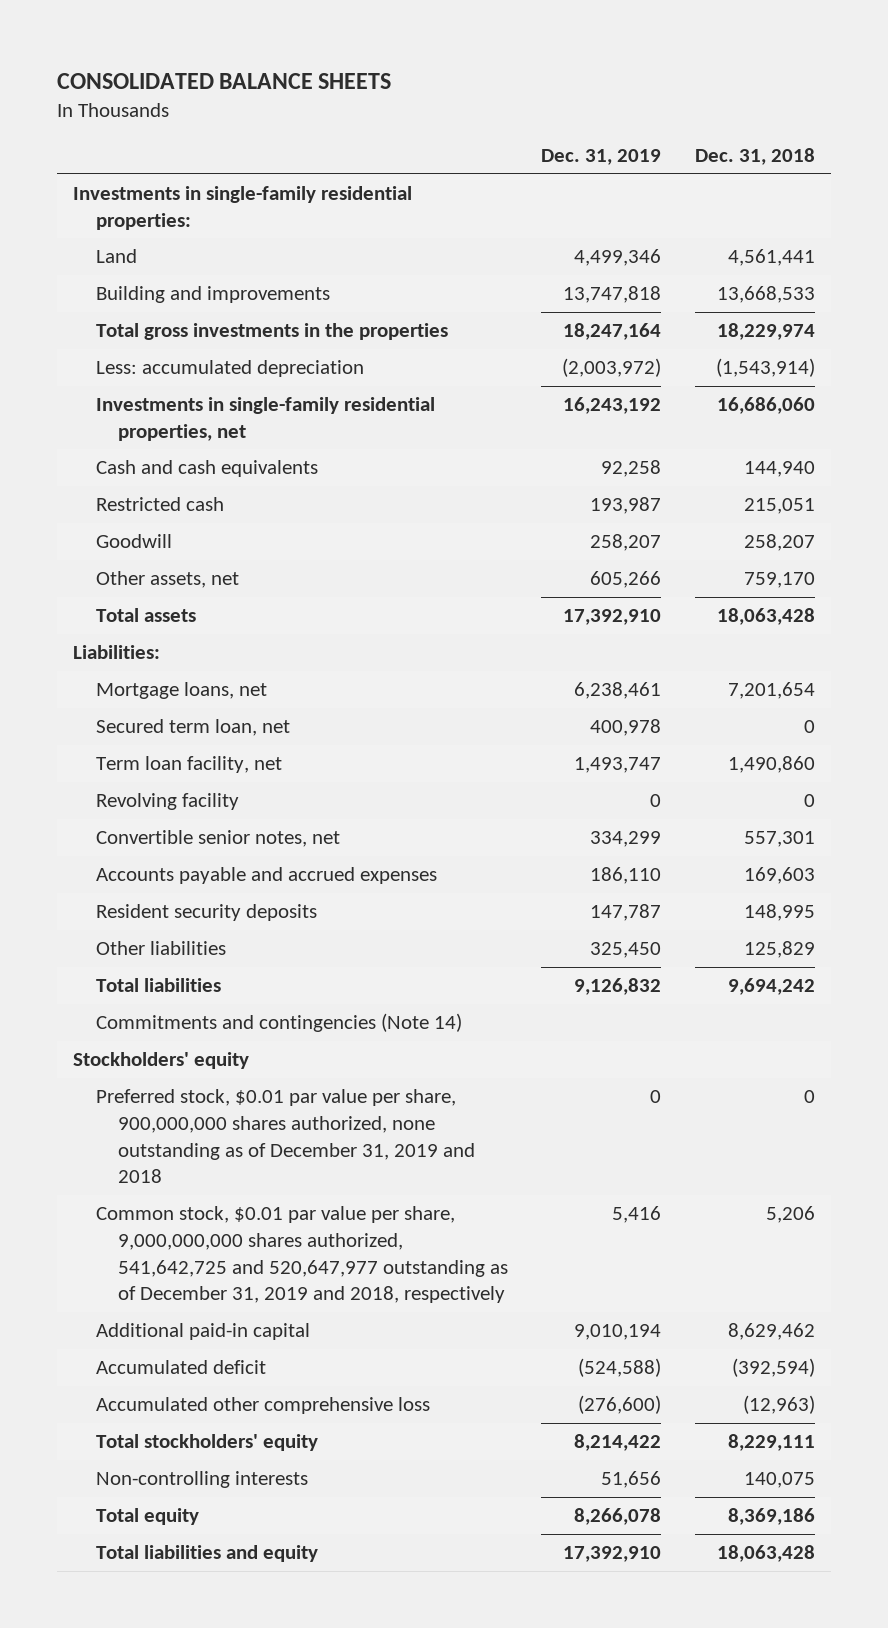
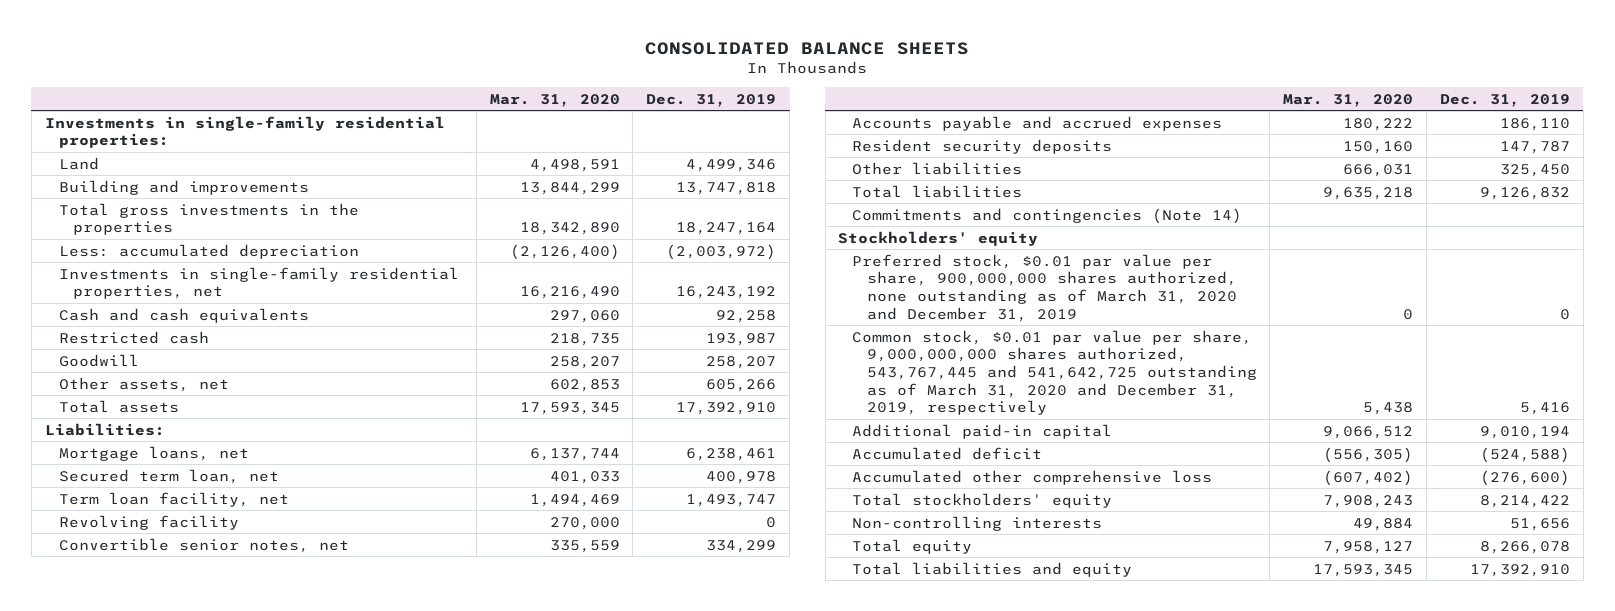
[694,148,815,166] Dec. 31, 2018 -> none
none -> [489,93,620,107] Mar. 31, 2020
[95,1089,476,1184] Preferred stock, $0.01 par value per share, 900,000,000 shares authorized, none outstanding as of December 31, 2019 and 2018 -> [852,253,1237,322] Preferred stock, $0.01 par value per share, 900,000,000 shares authorized, none outstanding as of March 31, 2020 and December 31, 2019
[95,1206,509,1304] Common stock, $0.01 par value per share, 9,000,000,000 shares authorized, 541,642,725 and 520,647,977 outstanding as of December 31, 2019 and 2018, respectively -> [852,329,1257,416] Common stock, $0.01 par value per share, 9,000,000,000 shares authorized, 543,767,445 and 541,642,725 outstanding as of March 31, 2020 and December 31, 2019, respectively

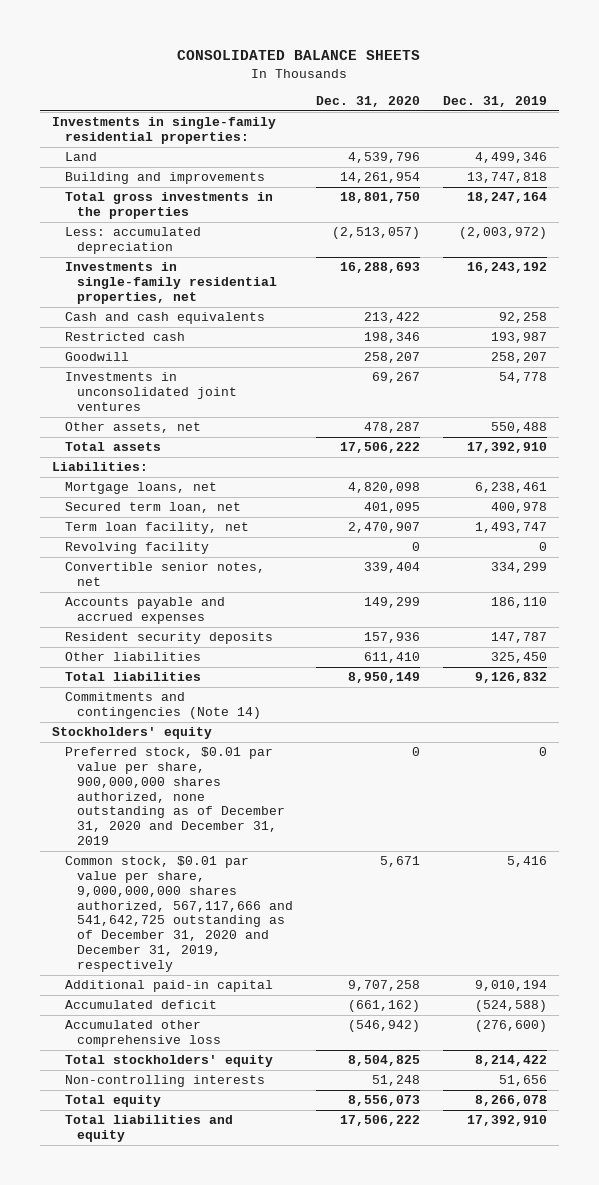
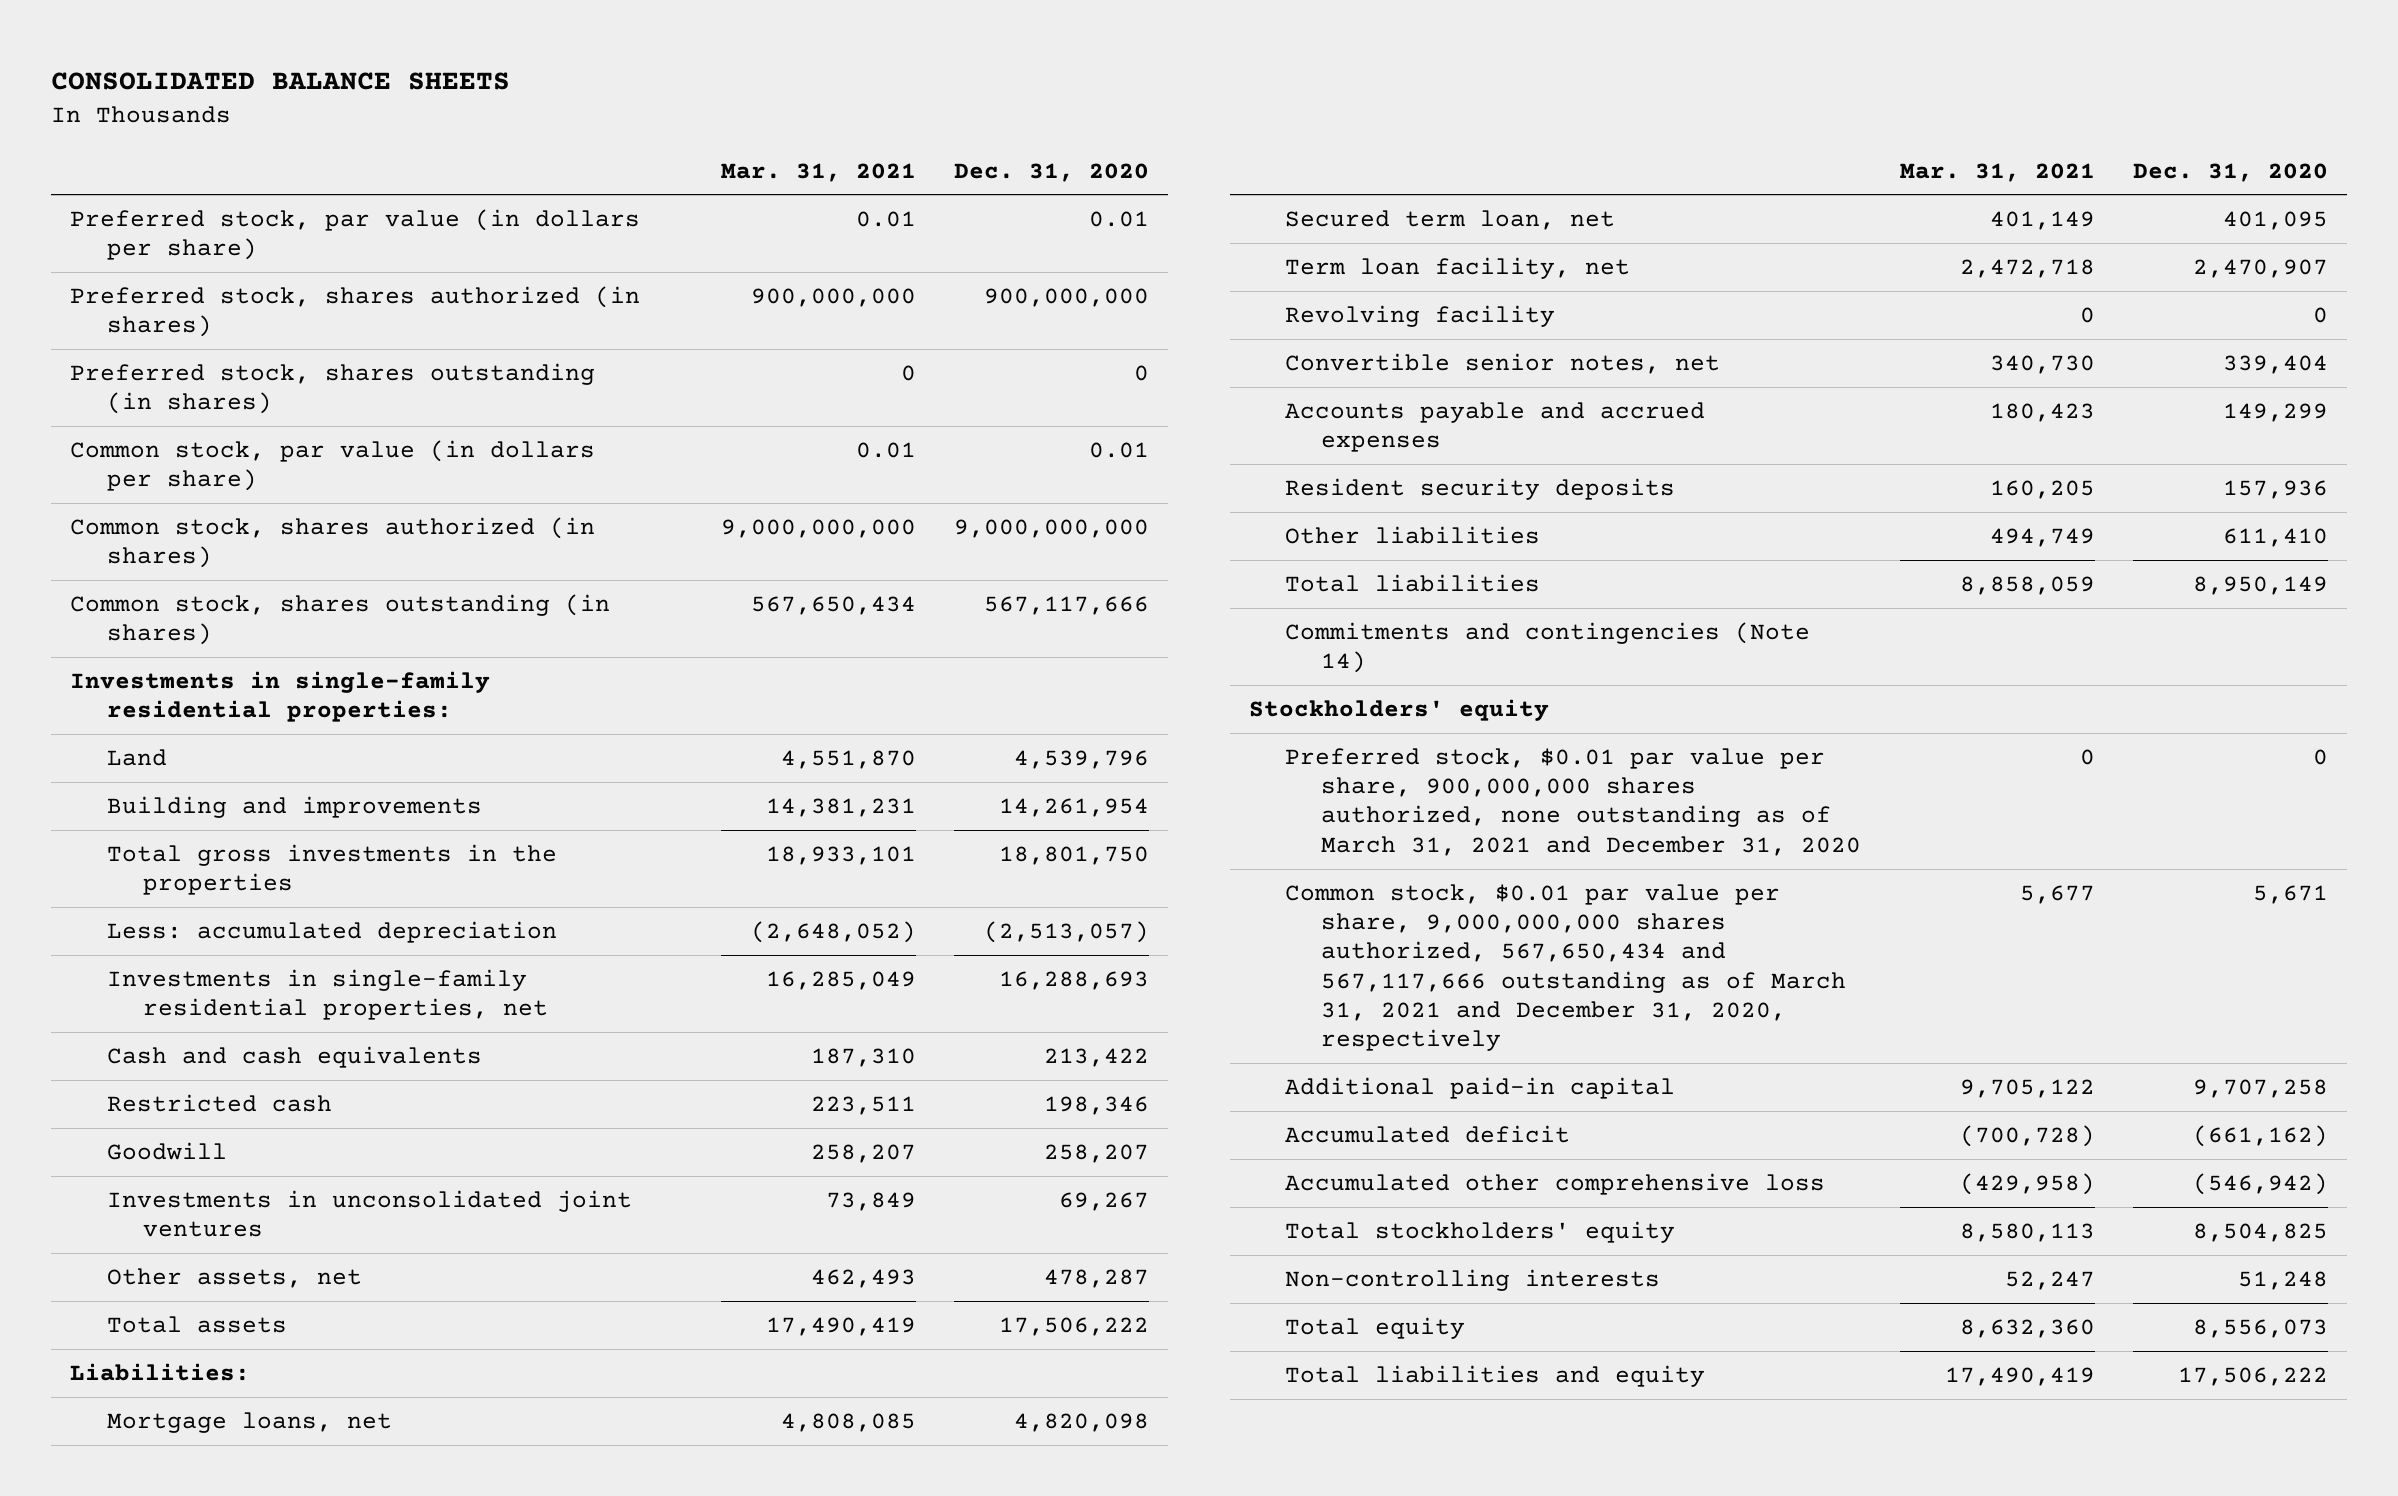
[443,95,548,107] Dec. 31, 2019 -> none
none -> [721,162,917,182] Mar. 31, 2021
none -> [70,208,641,261] Preferred stock, par value (in dollars per share)
none -> [70,285,641,338] Preferred stock, shares authorized (in shares)
none -> [70,362,596,415] Preferred stock, shares outstanding (in shares)
none -> [70,439,596,492] Common stock, par value (in dollars per share)
none -> [70,516,596,569] Common stock, shares authorized (in shares)
none -> [70,593,611,646] Common stock, shares outstanding (in shares)
[64,747,286,846] Preferred stock, $0.01 par value per share, 900,000,000 shares authorized, none outstanding as of December 31, 2020 and December 31, 2019 -> [1285,747,1862,856] Preferred stock, $0.01 par value per share, 900,000,000 shares authorized, none outstanding as of March 31, 2021 and December 31, 2020
[64,856,294,972] Common stock, $0.01 par value per share, 9,000,000,000 shares authorized, 567,117,666 and 541,642,725 outstanding as of December 31, 2020 and December 31, 2019, respectively -> [1285,883,1847,1052] Common stock, $0.01 par value per share, 9,000,000,000 shares authorized, 567,650,434 and 567,117,666 outstanding as of March 31, 2021 and December 31, 2020, respectively

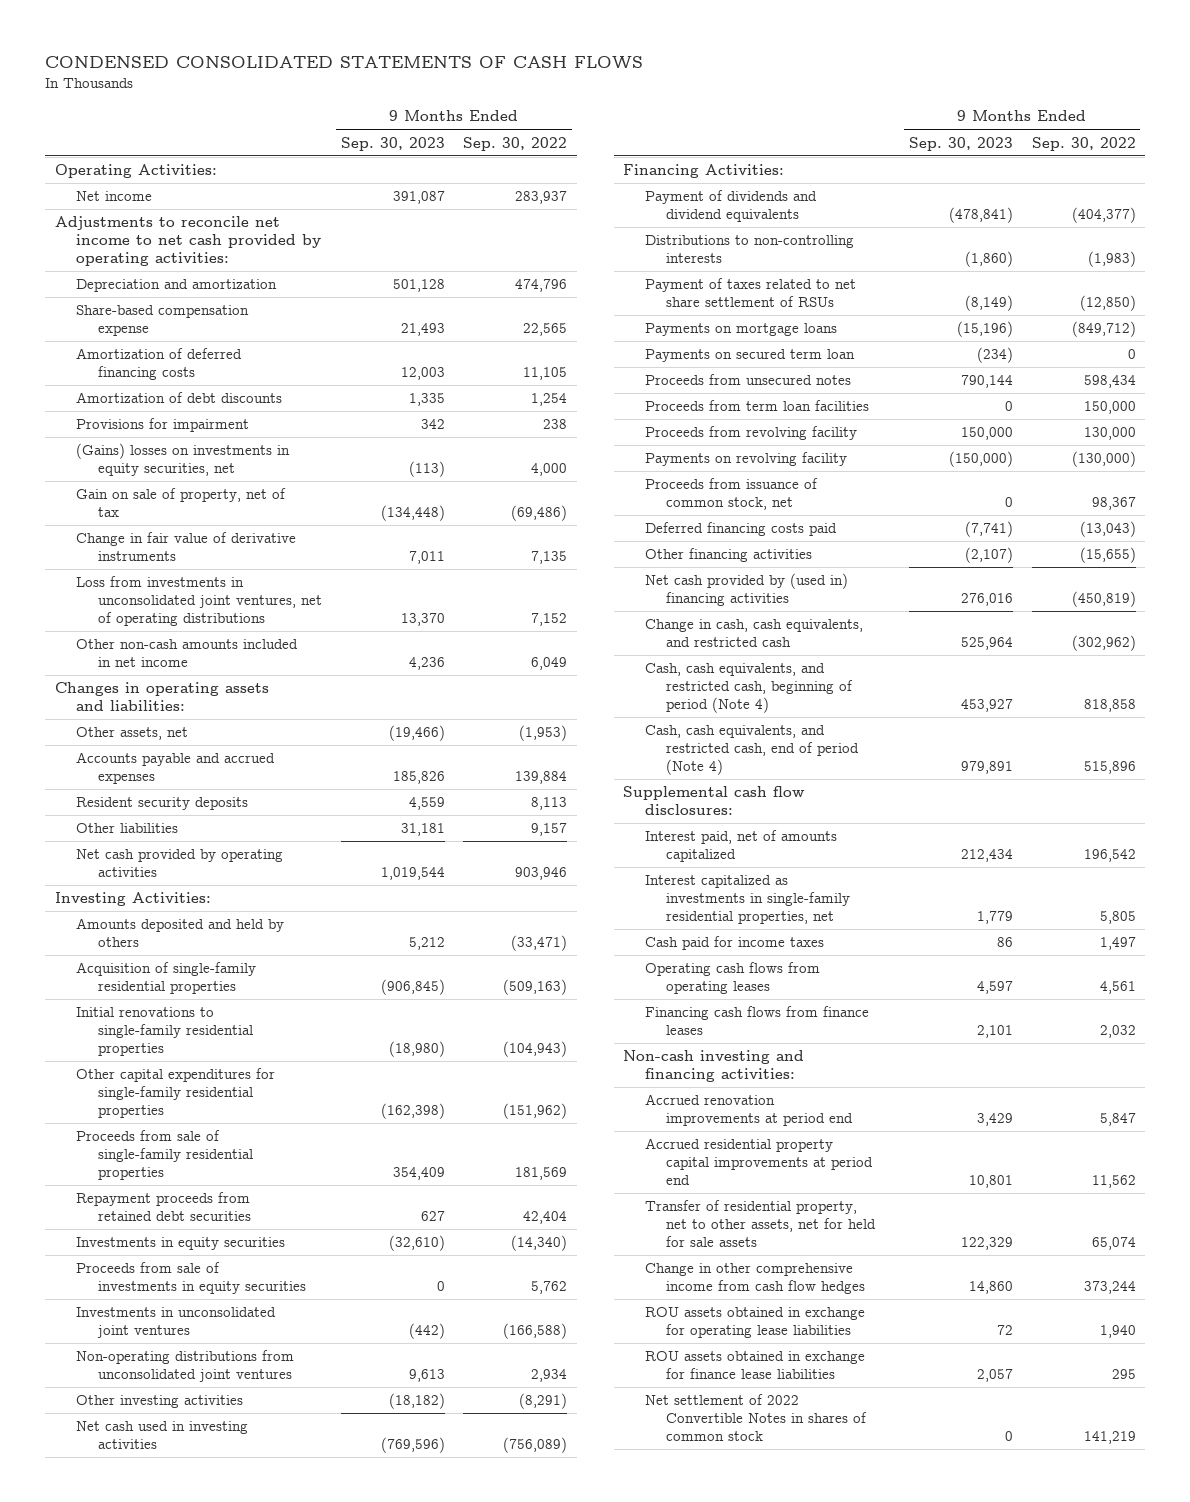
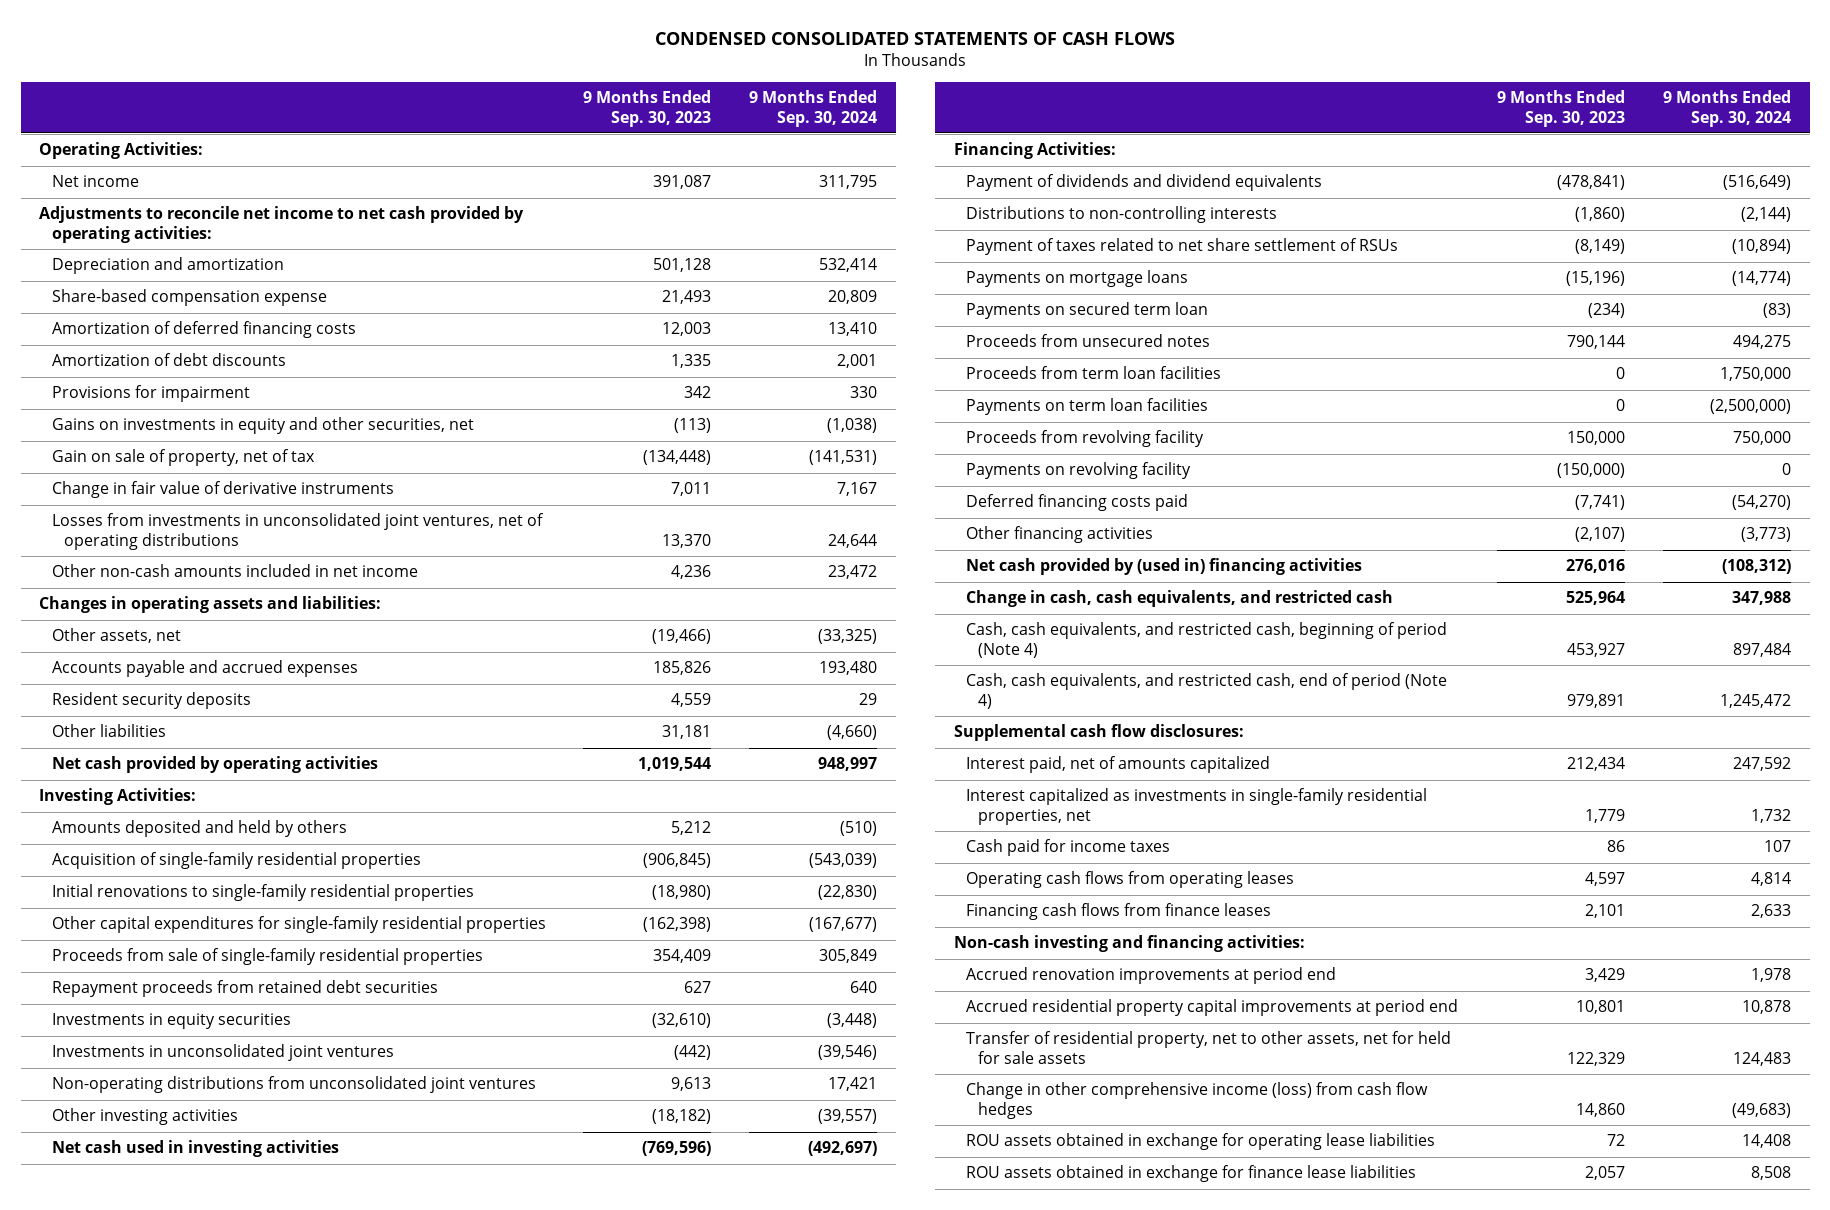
[463,136,568,151] Sep. 30, 2022 -> none
none -> [748,90,877,127] 9 Months Ended Sep. 30, 2024
[76,443,291,477] (Gains) losses on investments in equity securities, net -> [51,417,474,435] Gains on investments in equity and other securities, net
[76,576,323,626] Loss from investments in unconsolidated joint ventures, net of operating distributions -> [51,513,544,550] Losses from investments in unconsolidated joint ventures, net of operating distributions
[76,1262,307,1295] Proceeds from sale of investments in equity securities -> none
none -> [965,398,1208,416] Payments on term loan facilities
[644,478,818,511] Proceeds from issuance of common stock, net -> none
[644,1263,866,1295] Change in other comprehensive income from cash flow hedges -> [965,1082,1428,1119] Change in other comprehensive income (loss) from cash flow hedges
[644,1394,868,1441] Net settlement of 2022 Convertible Notes in shares of common stock -> none

